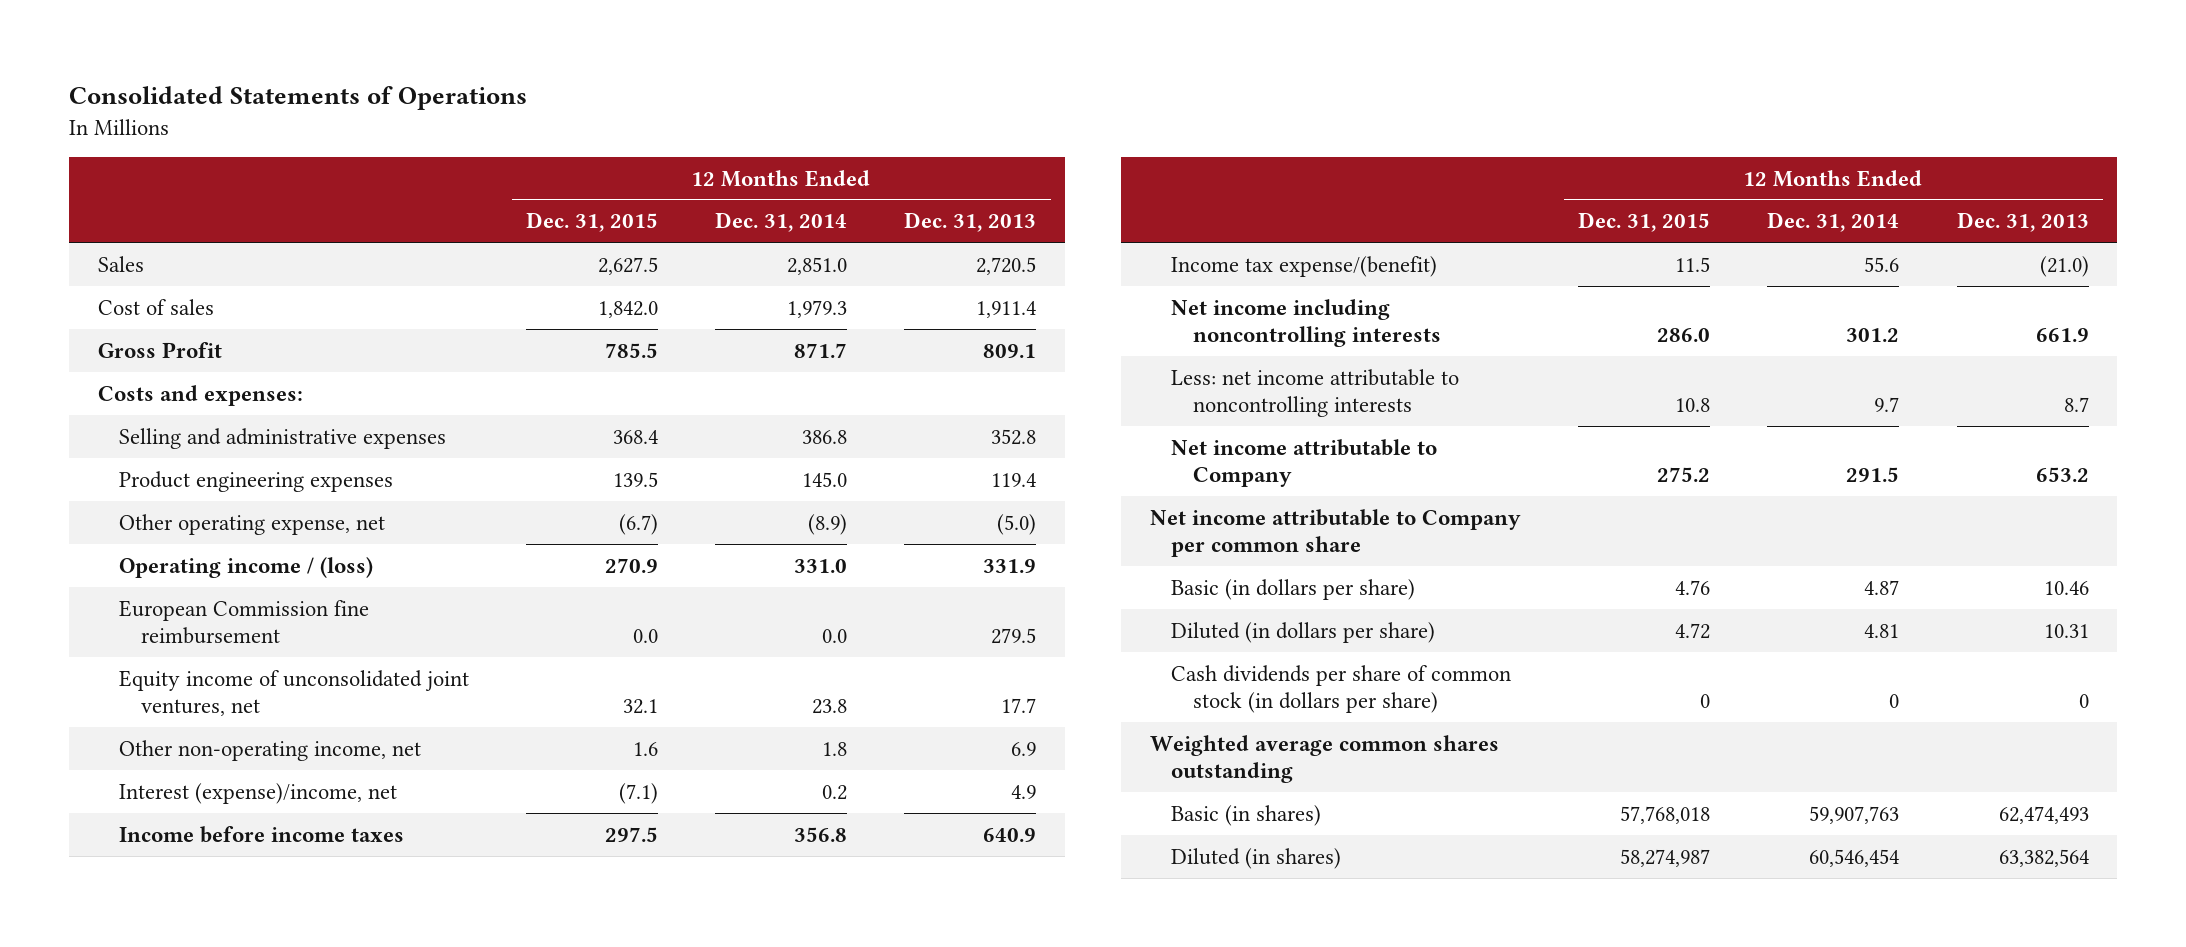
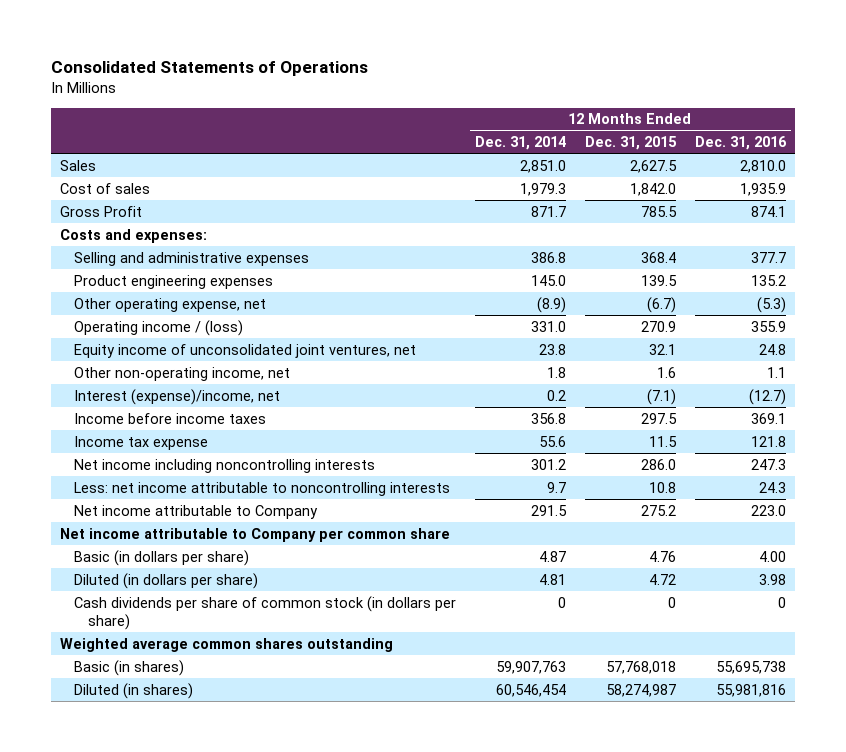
[904,212,1037,233] Dec. 31, 2013 -> none
none -> [694,136,787,151] Dec. 31, 2016
[119,599,370,645] European Commission fine reimbursement -> none
[1171,255,1438,277] Income tax expense/(benefit) -> [74,435,209,450] Income tax expense

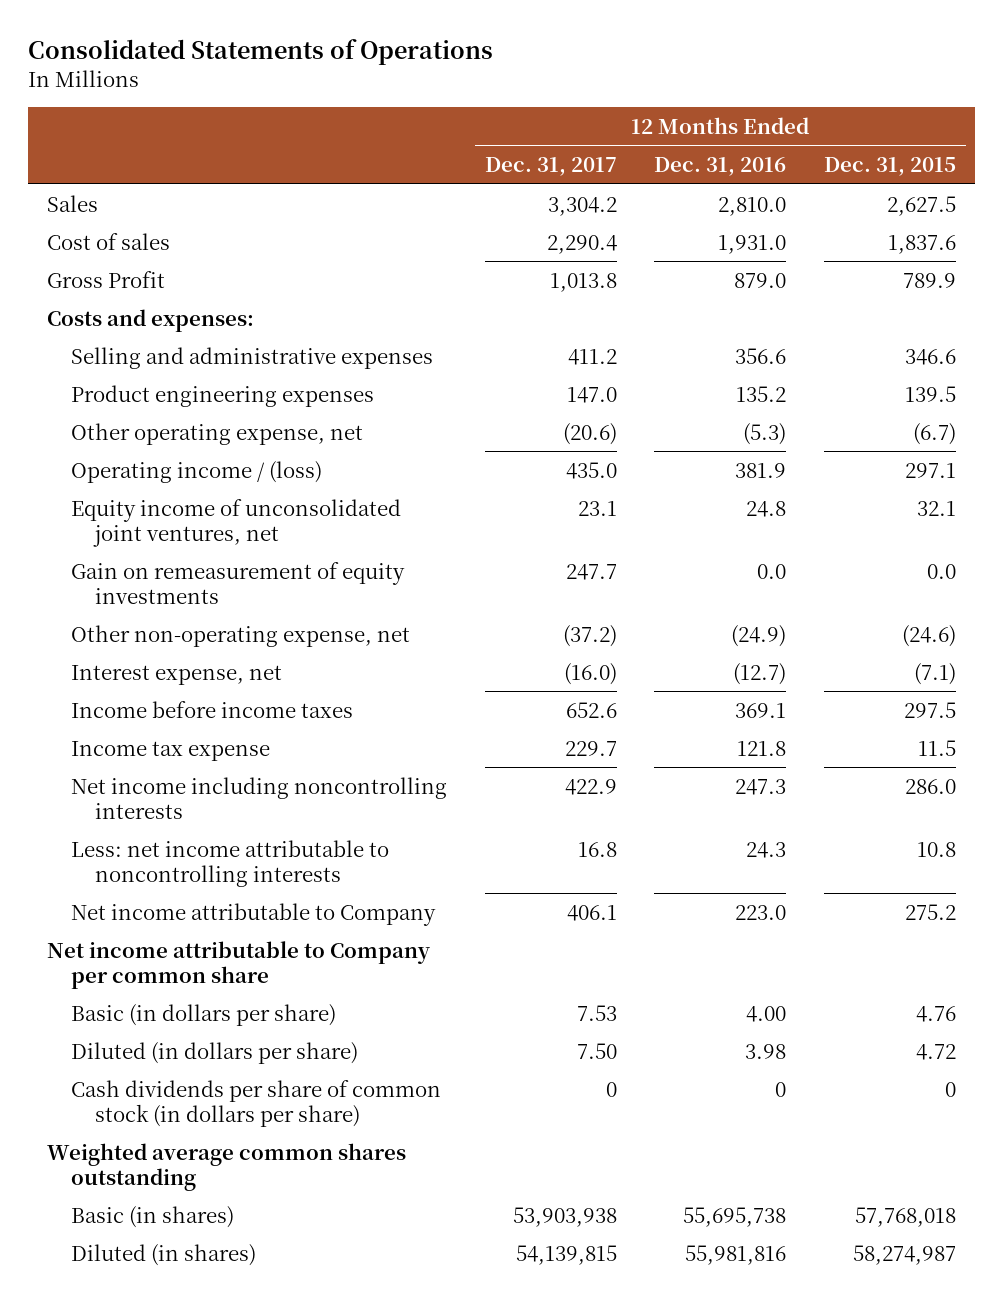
[474,136,566,151] Dec. 31, 2014 -> none
none -> [484,157,617,177] Dec. 31, 2017
[629,182,676,196] 1,842.0 -> [888,234,957,254] 1,837.6
[739,182,786,196] 1,935.9 -> [718,234,787,254] 1,931.0
[640,205,677,217] 785.5 -> [903,272,957,288] 789.9
[750,205,786,217] 874.1 -> [734,272,787,288] 879.0
[640,251,676,263] 368.4 -> [905,348,957,365] 346.6
[750,251,786,263] 377.7 -> [735,347,787,364] 356.6
[640,320,676,332] 270.9 -> [905,462,957,478] 297.1
[750,320,786,332] 355.9 -> [735,462,787,478] 381.9
none -> [70,561,405,604] Gain on remeasurement of equity investments
[74,366,291,381] Other non-operating income, net -> [70,624,410,647] Other non-operating expense, net
[656,366,676,378] 1.6 -> [902,624,957,647] (24.6)
[766,366,786,378] 1.1 -> [731,624,787,647] (24.9)
[74,388,281,405] Interest (expense)/income, net -> [70,664,282,685] Interest expense, net

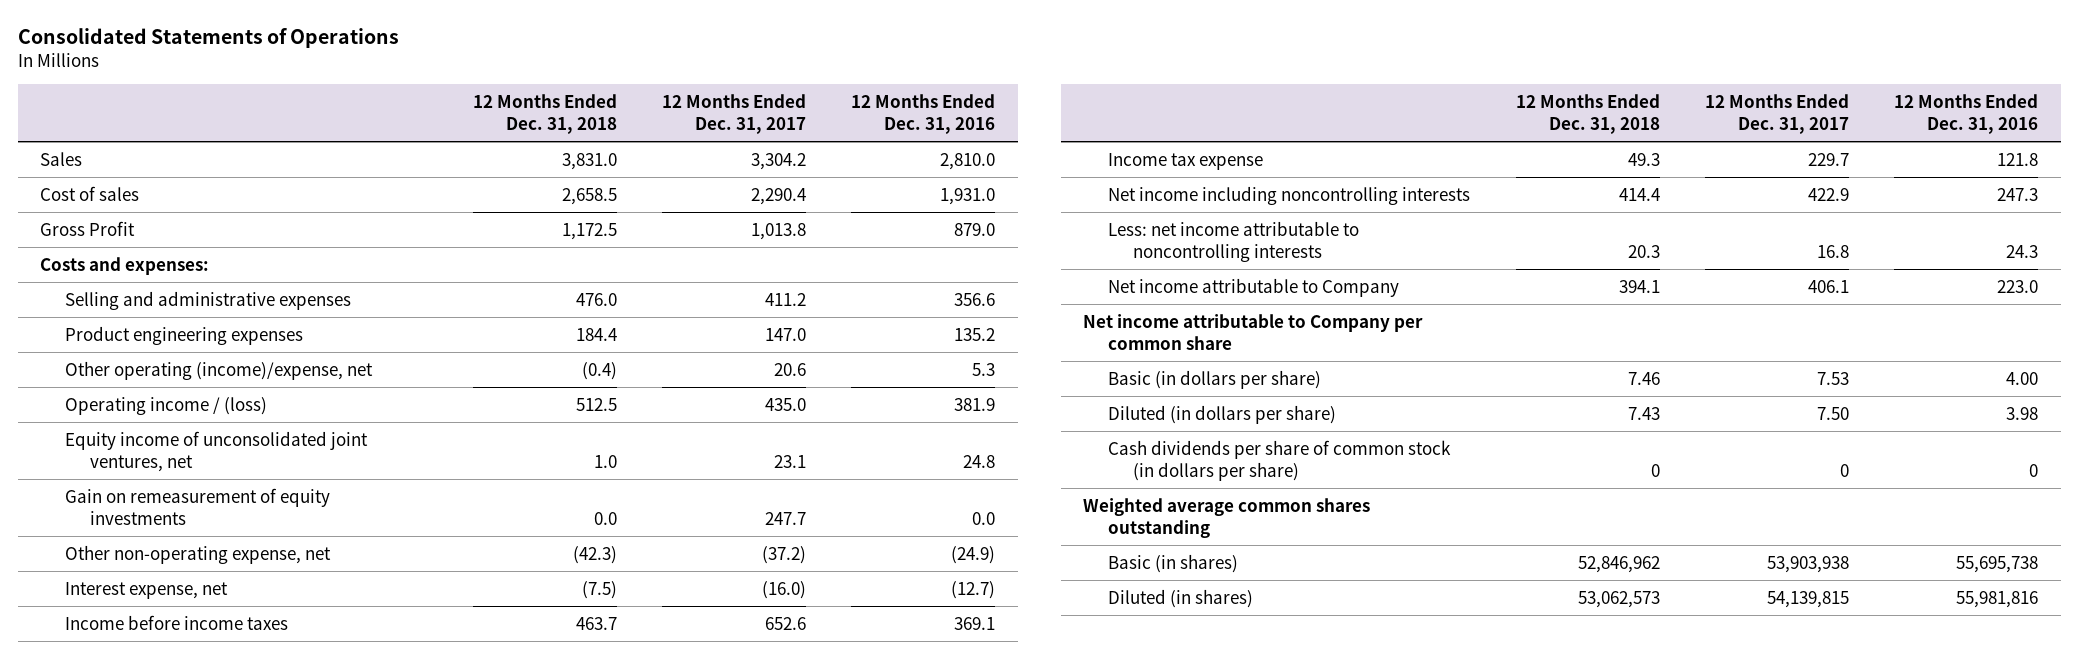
[824,157,957,177] Dec. 31, 2015 -> none
none -> [472,93,617,134] 12 Months Ended Dec. 31, 2018
[70,422,363,445] Other operating expense, net -> [65,360,374,380] Other operating (income)/expense, net
[562,422,617,445] (20.6) -> [773,362,806,376] 20.6
[743,422,787,445] (5.3) -> [972,362,996,376] 5.3

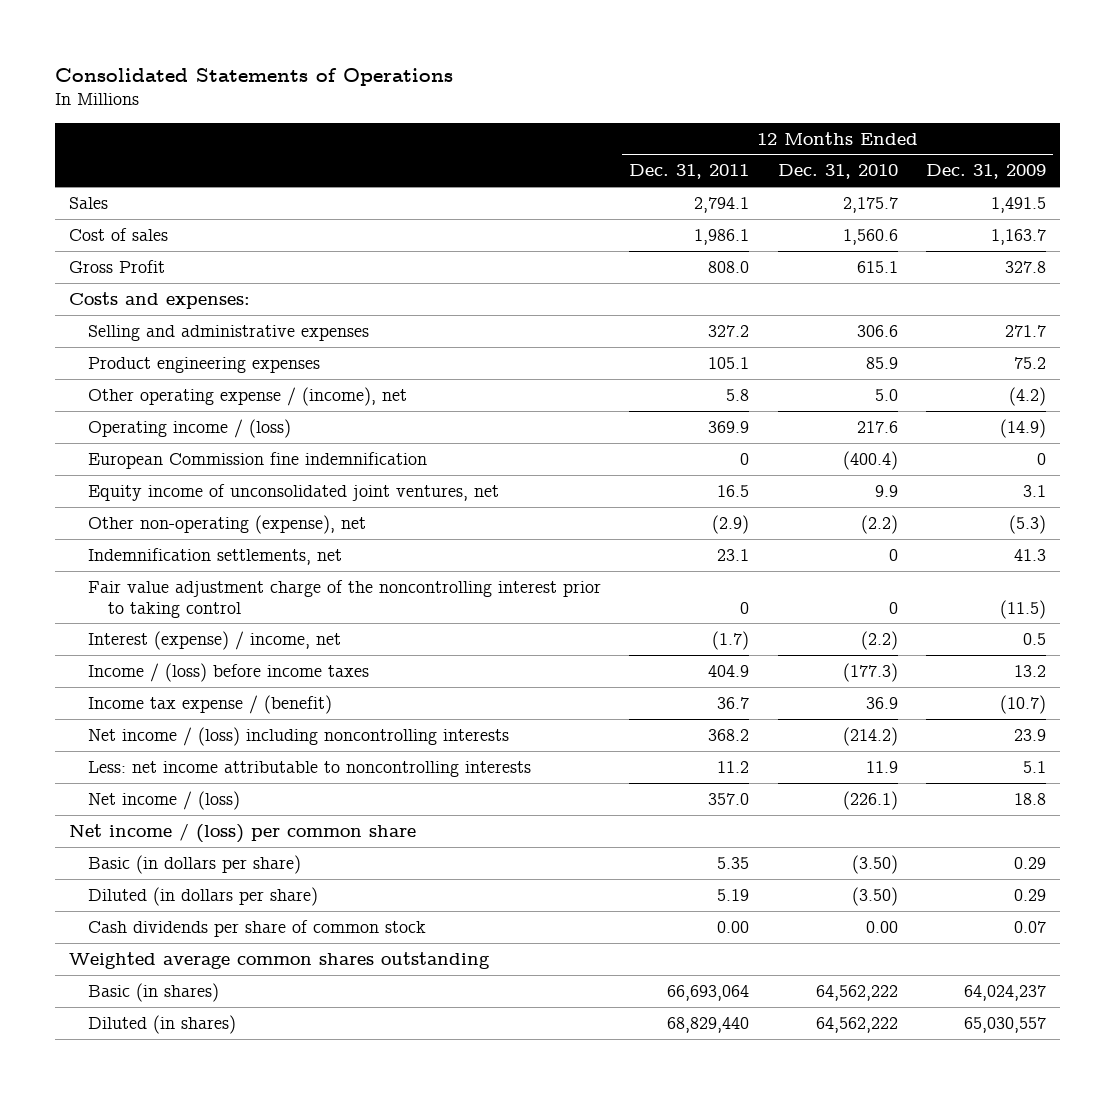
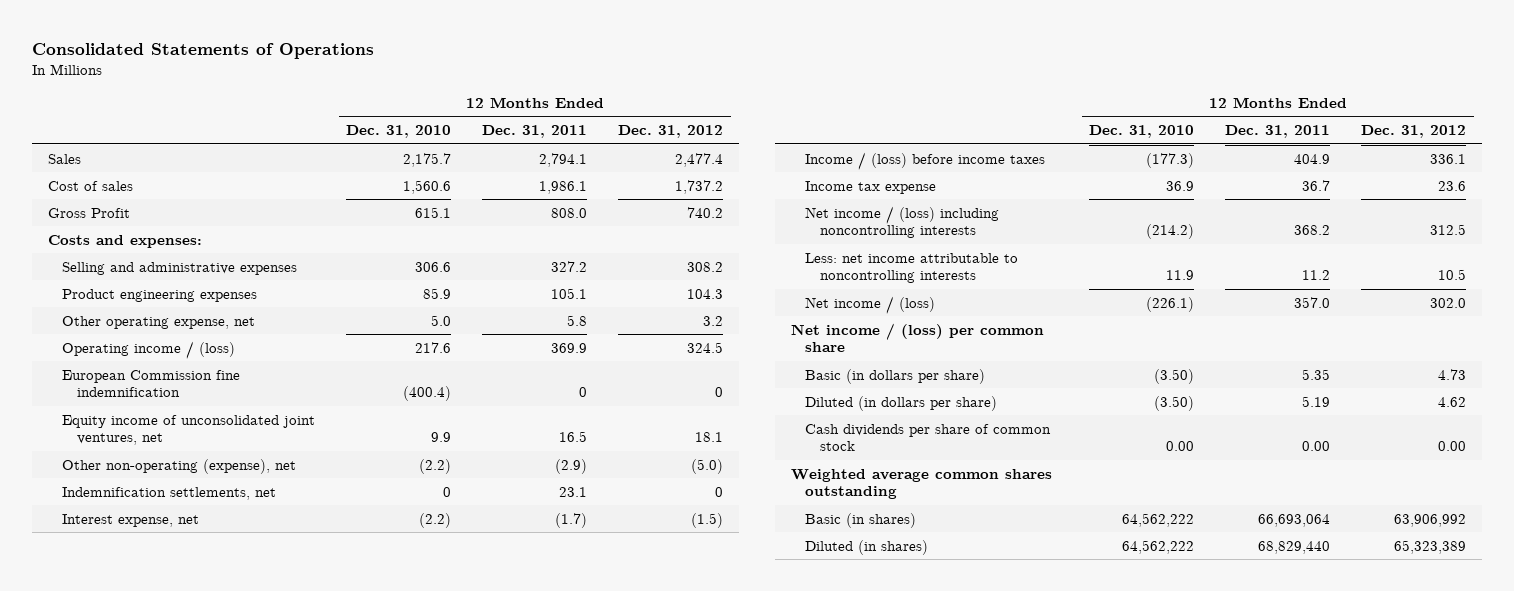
[925,164,1046,180] Dec. 31, 2009 -> none
none -> [618,125,724,139] Dec. 31, 2012
[88,386,408,406] Other operating expense / (income), net -> [62,315,256,329] Other operating expense, net
[88,579,602,618] Fair value adjustment charge of the noncontrolling interest prior to taking control -> none
[88,630,342,650] Interest (expense) / income, net -> [62,513,200,527] Interest expense, net
[88,694,333,714] Income tax expense / (benefit) -> [805,180,937,194] Income tax expense

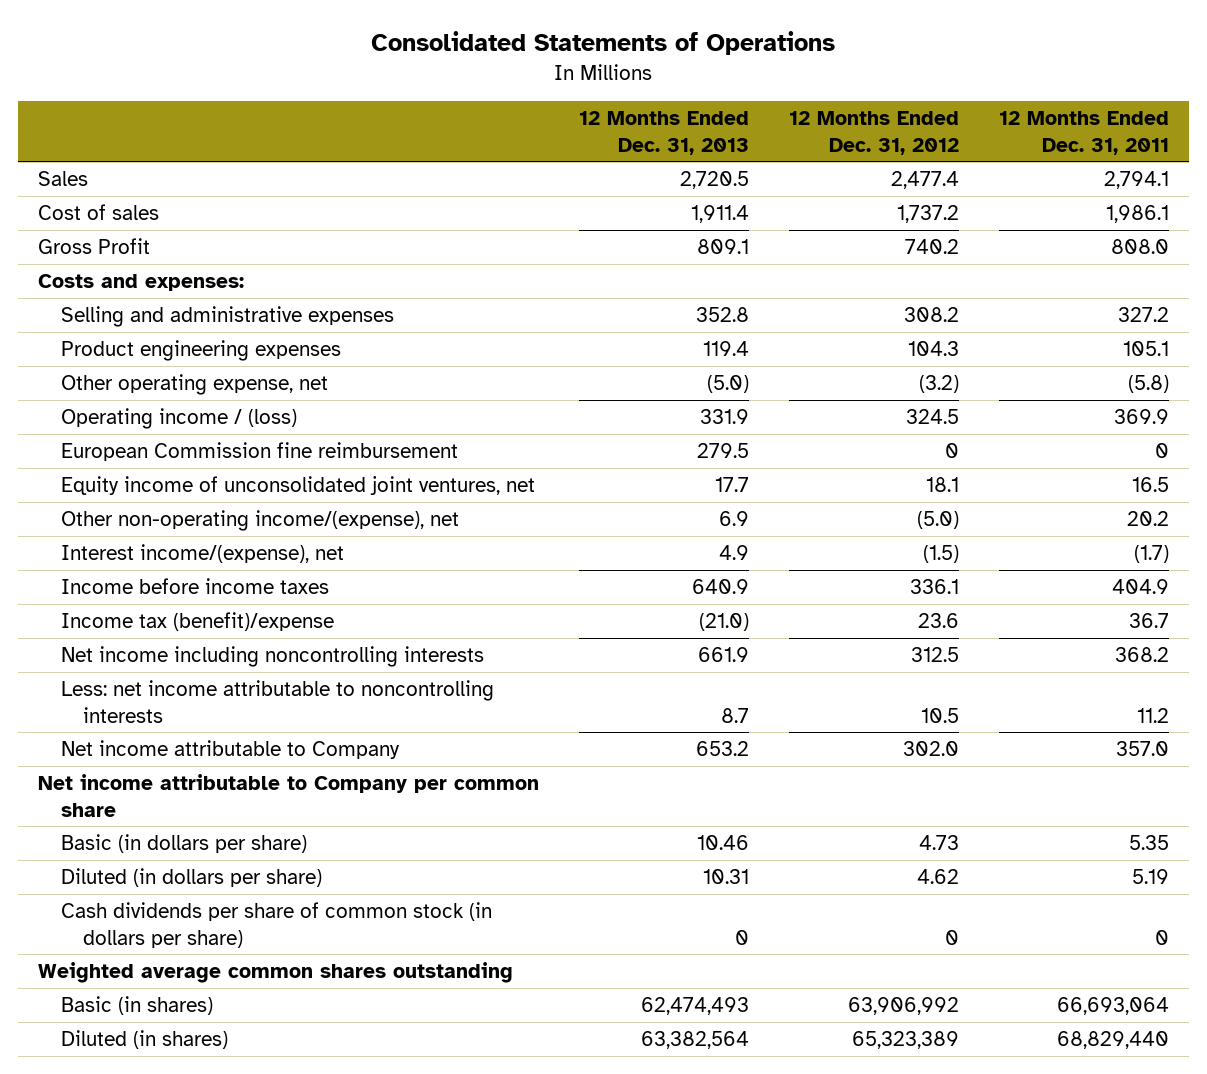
[346,125,452,139] Dec. 31, 2010 -> none
none -> [579,111,750,155] 12 Months Ended Dec. 31, 2013
[567,314,588,326] 5.8 -> [1127,375,1169,394] (5.8)
[703,315,724,326] 3.2 -> [918,375,959,394] (3.2)
[62,369,241,398] European Commission fine indemnification -> [60,442,458,462] European Commission fine reimbursement
[62,486,277,500] Indemnification settlements, net -> none
[62,458,297,474] Other non-operating (expense), net -> [60,510,459,532] Other non-operating income/(expense), net
[555,458,588,474] (2.9) -> [1126,511,1169,527] 20.2
[62,513,200,527] Interest expense, net -> [60,544,344,564] Interest income/(expense), net
[805,151,1046,170] Income / (loss) before income taxes -> [60,578,329,595] Income before income taxes
[805,180,937,194] Income tax expense -> [60,612,334,632] Income tax (benefit)/expense
[805,205,1000,239] Net income / (loss) including noncontrolling interests -> [60,646,484,668] Net income including noncontrolling interests
[805,295,936,314] Net income / (loss) -> [60,740,400,760] Net income attributable to Company
[790,322,1044,353] Net income / (loss) per common share -> [38,774,540,817] Net income attributable to Company per common share
[805,423,1052,452] Cash dividends per share of common stock -> [60,902,492,948] Cash dividends per share of common stock (in dollars per share)
[1302,441,1331,452] 0.00 -> [1154,929,1169,945] 0
[1438,441,1467,452] 0.00 -> [944,929,959,945] 0

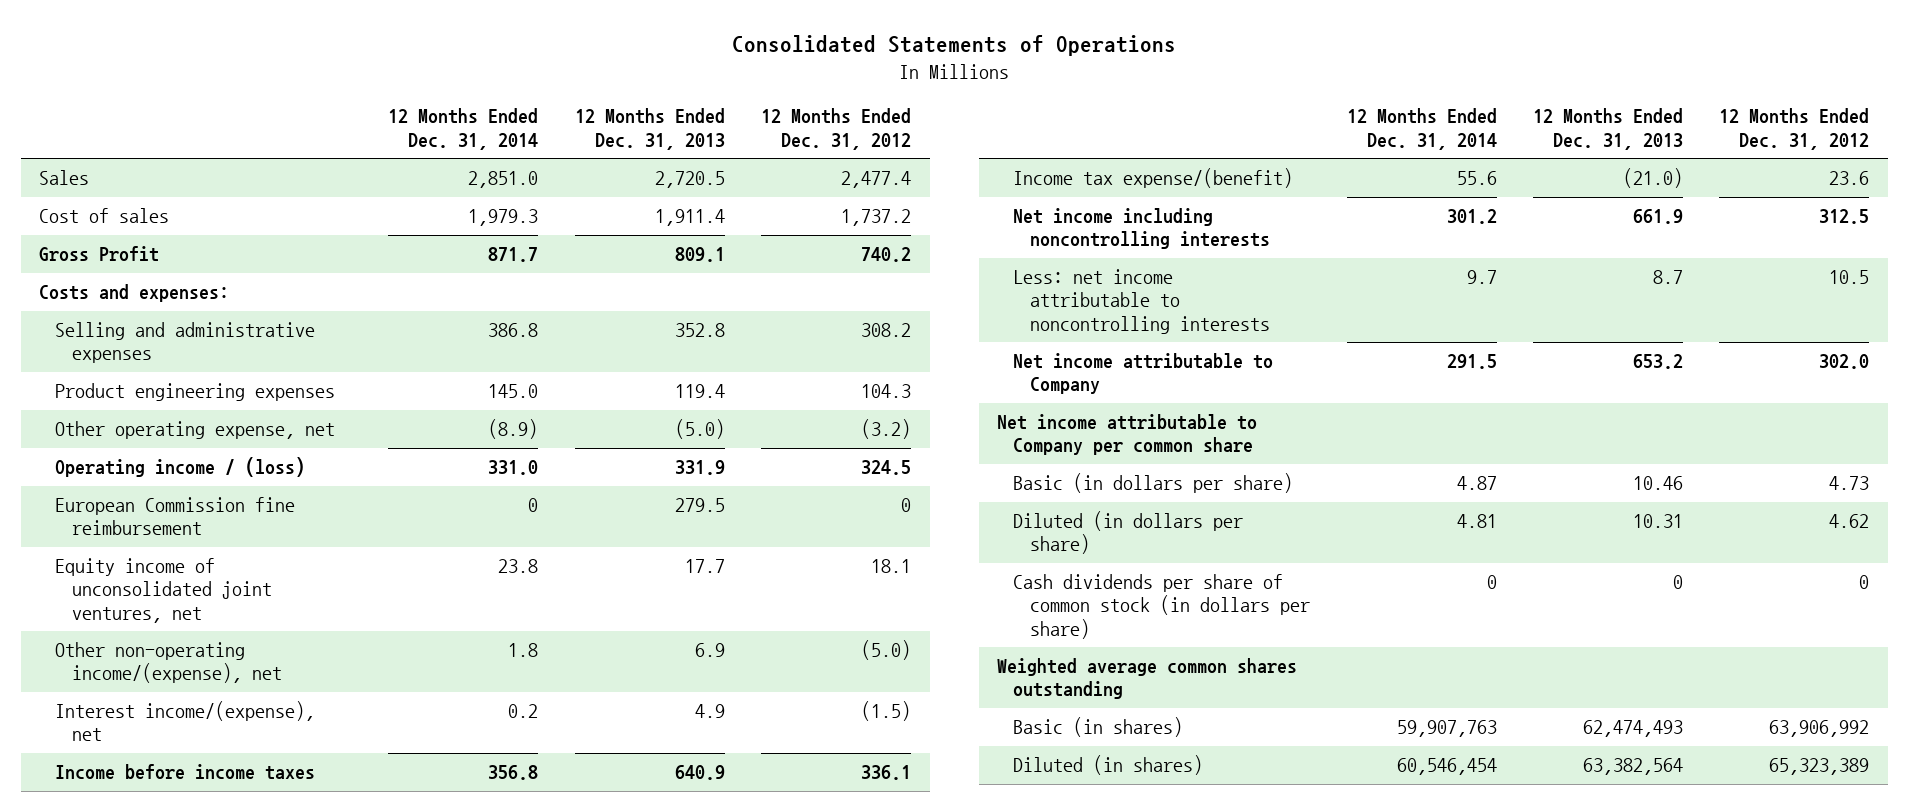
[998,111,1169,155] 12 Months Ended Dec. 31, 2011 -> none
none -> [388,108,539,150] 12 Months Ended Dec. 31, 2014
[60,612,334,632] Income tax (benefit)/expense -> [1013,168,1294,189] Income tax expense/(benefit)

